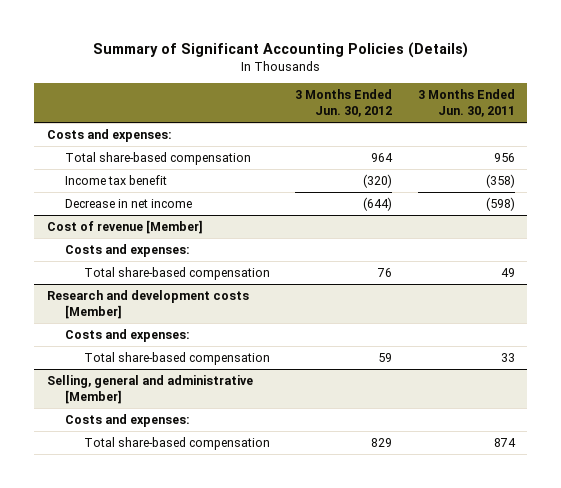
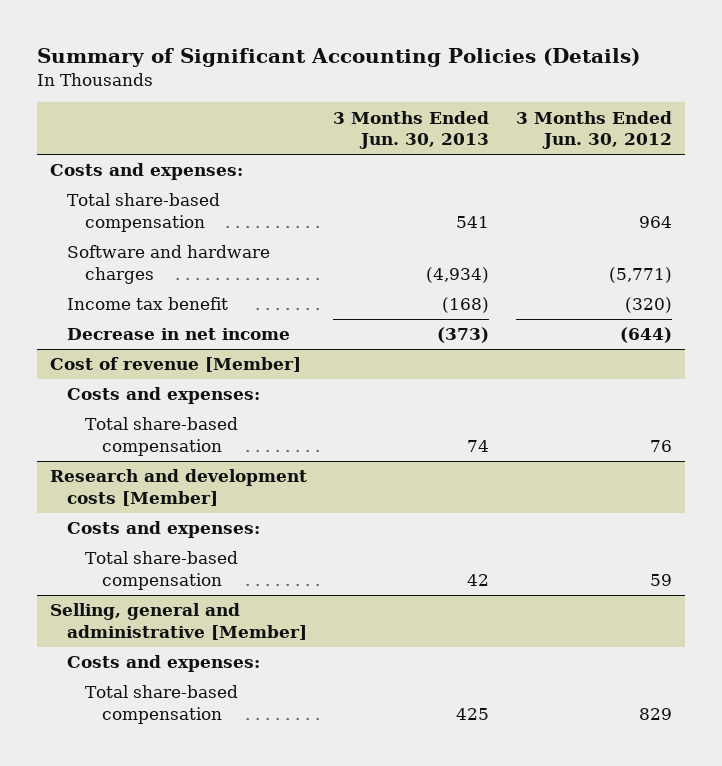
[417,89,515,118] 3 Months Ended Jun. 30, 2011 -> none
none -> [333,110,490,150] 3 Months Ended Jun. 30, 2013
none -> [67,245,271,284] Software and hardware charges

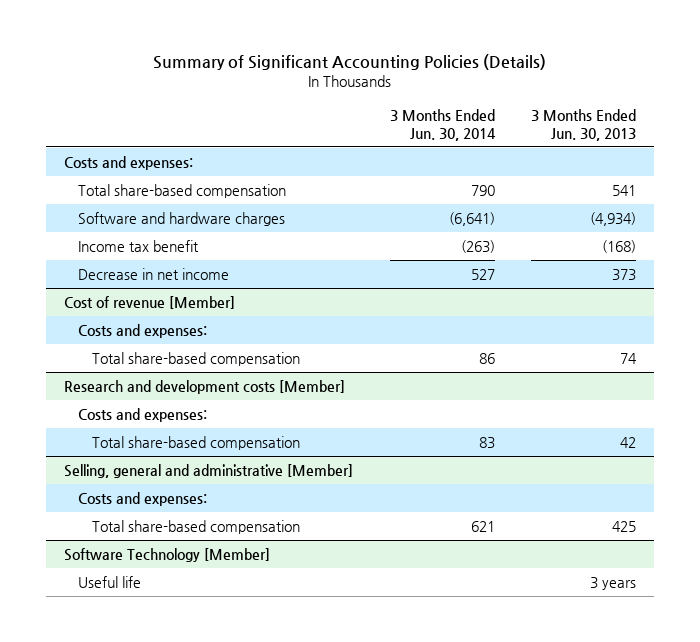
[515,110,672,150] 3 Months Ended Jun. 30, 2012 -> none
none -> [389,108,496,141] 3 Months Ended Jun. 30, 2014
[437,327,490,344] (373) -> [612,269,637,282] 373
none -> [63,548,270,563] Software Technology [Member]
none -> [77,576,141,589] Useful life

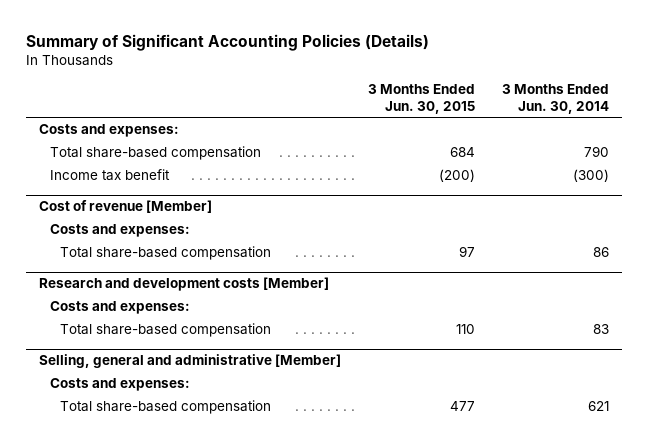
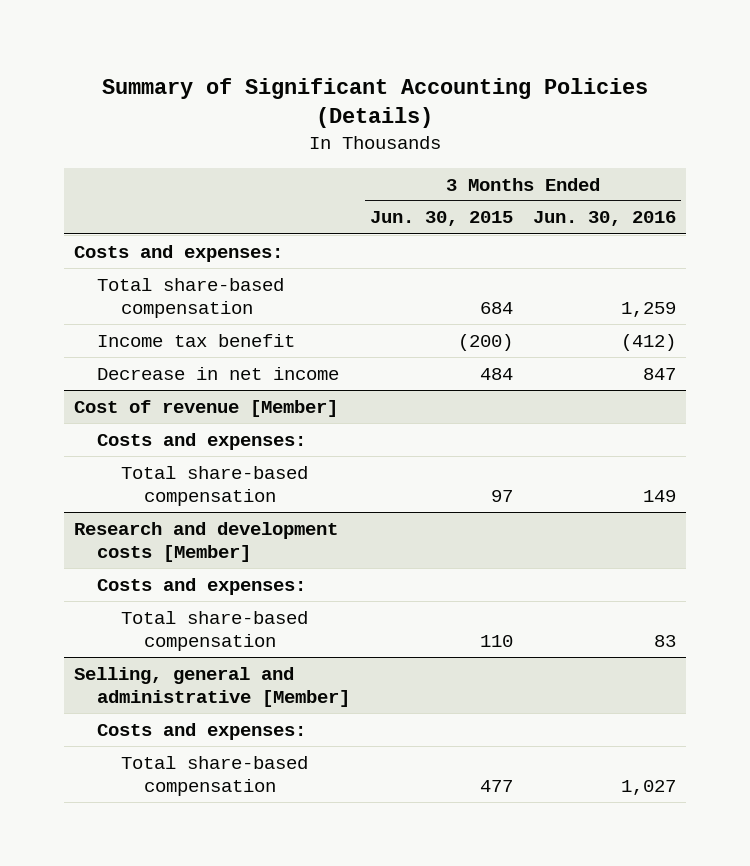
[501,84,609,114] 3 Months Ended Jun. 30, 2014 -> none
none -> [532,211,676,227] Jun. 30, 2016
none -> [97,366,340,380] Decrease in net income

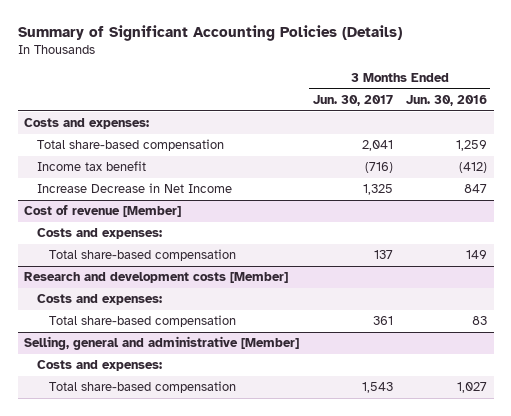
[369,211,513,227] Jun. 30, 2015 -> none
none -> [312,95,393,107] Jun. 30, 2017
[97,366,340,380] Decrease in net income -> [36,183,232,194] Increase Decrease in Net Income

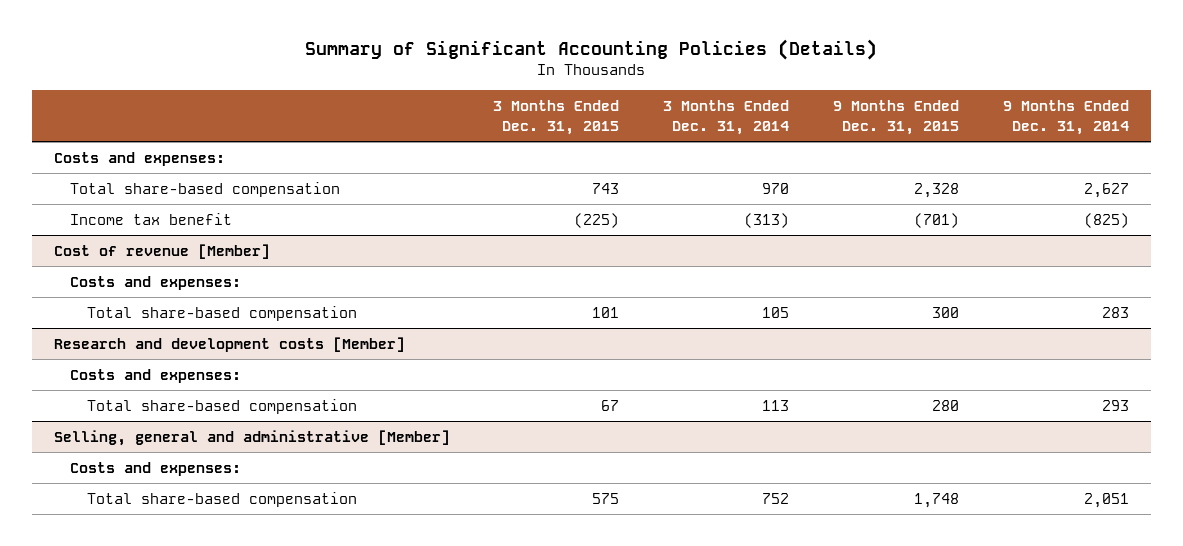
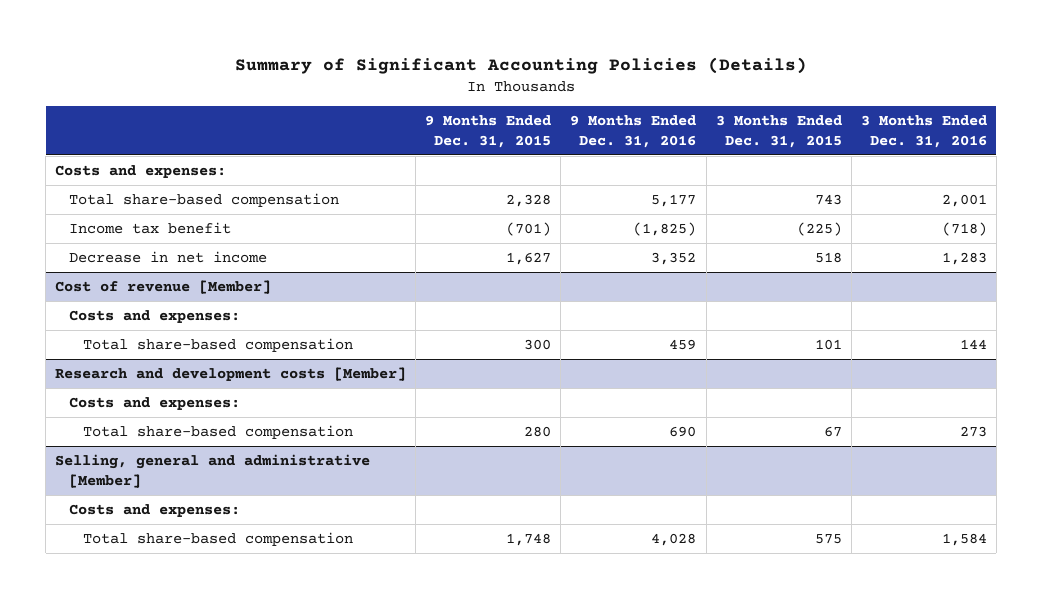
[663,100,790,135] 3 Months Ended Dec. 31, 2014 -> none
[1003,100,1130,135] 9 Months Ended Dec. 31, 2014 -> none
none -> [570,115,697,148] 9 Months Ended Dec. 31, 2016
none -> [860,115,987,148] 3 Months Ended Dec. 31, 2016
none -> [69,251,268,264] Decrease in net income

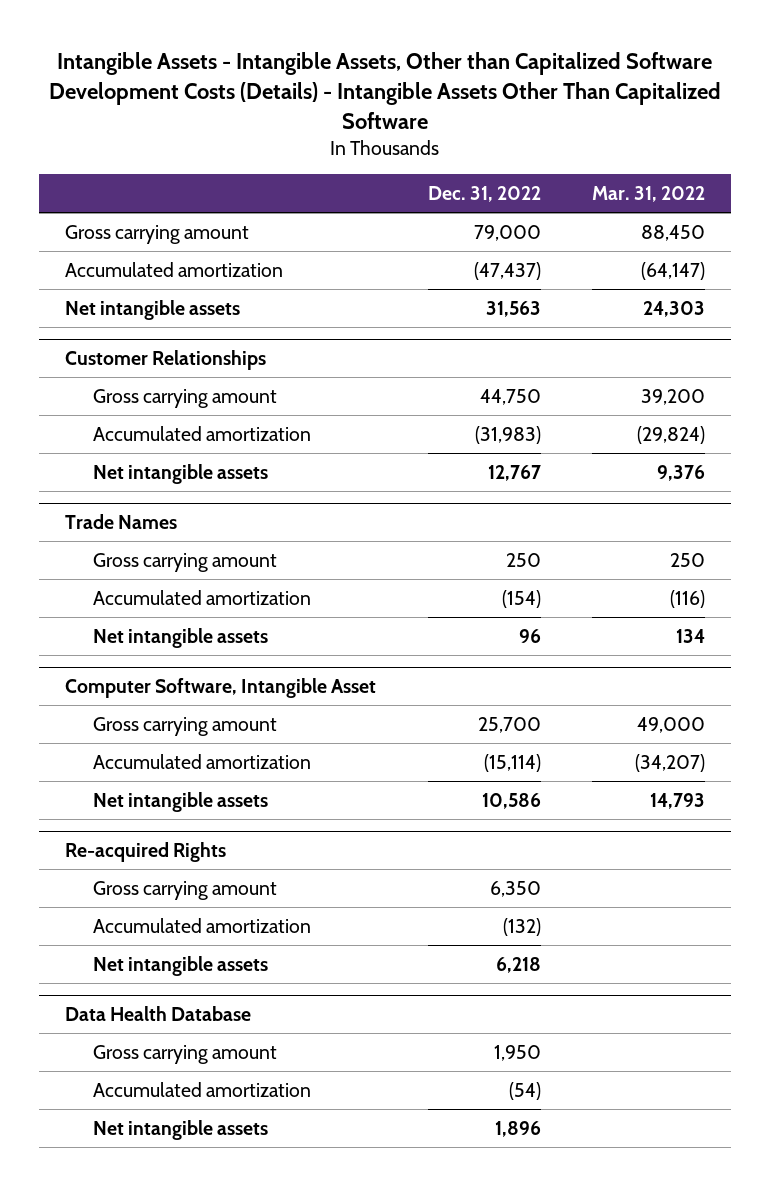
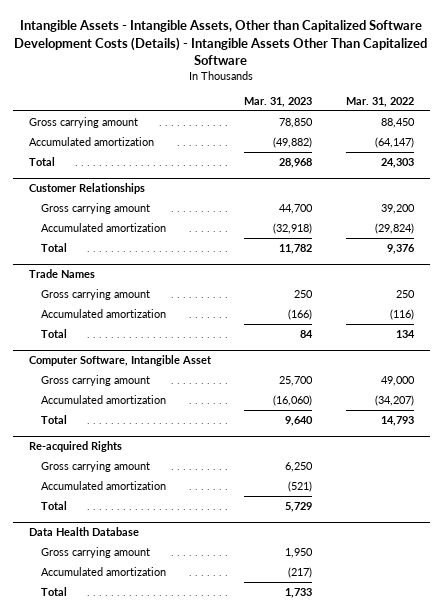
[427,185,541,202] Dec. 31, 2022 -> none
none -> [244,97,313,108] Mar. 31, 2023
[64,299,240,320] Net intangible assets -> [29,156,56,166] Total
[92,463,268,484] Net intangible assets -> [41,242,68,252] Total
[92,627,268,648] Net intangible assets -> [41,328,68,338] Total
[92,791,268,812] Net intangible assets -> [41,414,68,424] Total
[92,955,268,976] Net intangible assets -> [41,500,68,510] Total
[92,1119,268,1140] Net intangible assets -> [41,586,68,596] Total

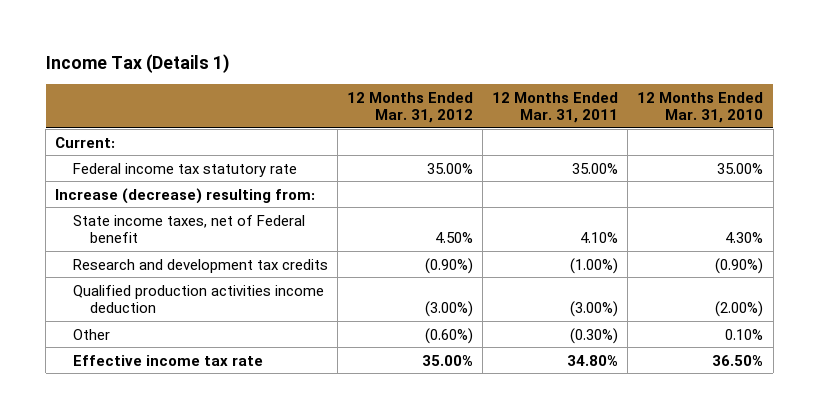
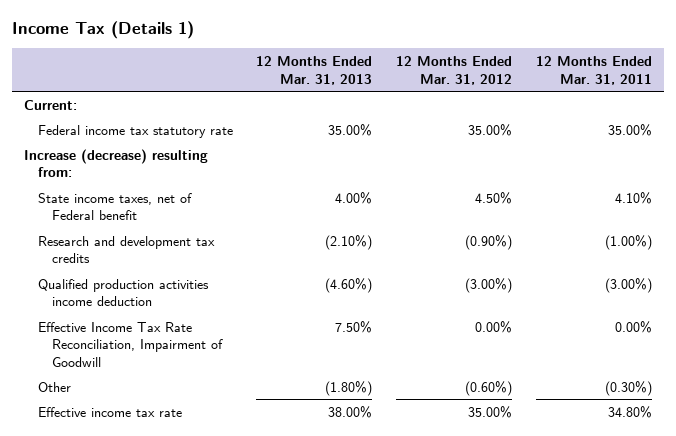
[637,91,764,124] 12 Months Ended Mar. 31, 2010 -> none
none -> [256,56,373,85] 12 Months Ended Mar. 31, 2013
none -> [37,321,223,367] Effective Income Tax Rate Reconciliation, Impairment of Goodwill

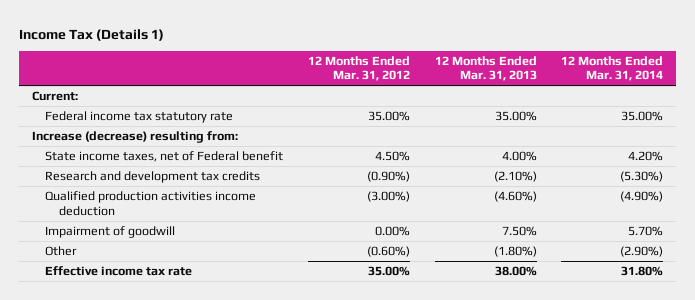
[535,56,652,85] 12 Months Ended Mar. 31, 2011 -> none
none -> [561,55,664,82] 12 Months Ended Mar. 31, 2014
[37,321,223,367] Effective Income Tax Rate Reconciliation, Impairment of Goodwill -> none
none -> [45,226,176,239] Impairment of goodwill

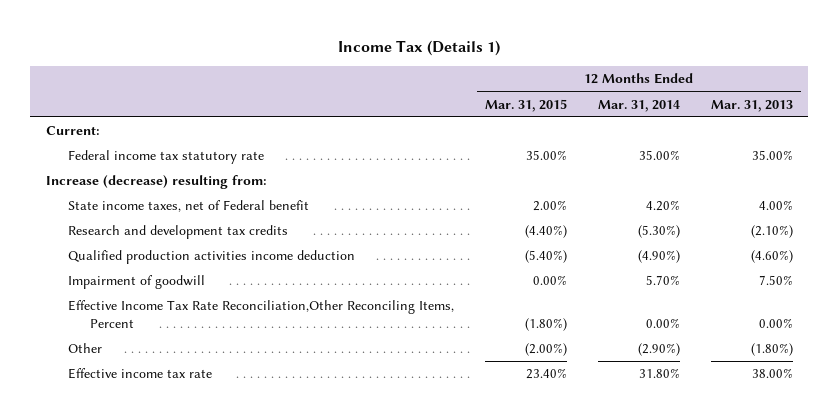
[307,55,410,82] 12 Months Ended Mar. 31, 2012 -> none
none -> [485,98,568,112] Mar. 31, 2015
none -> [68,300,455,328] Effective Income Tax Rate Reconciliation,Other Reconciling Items, Percent

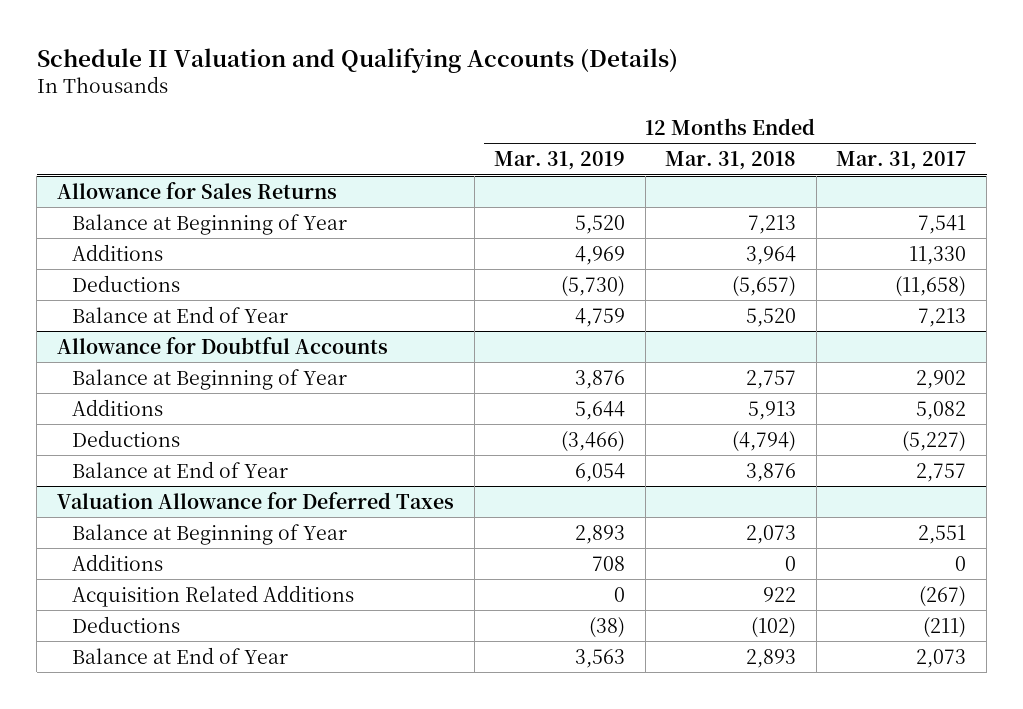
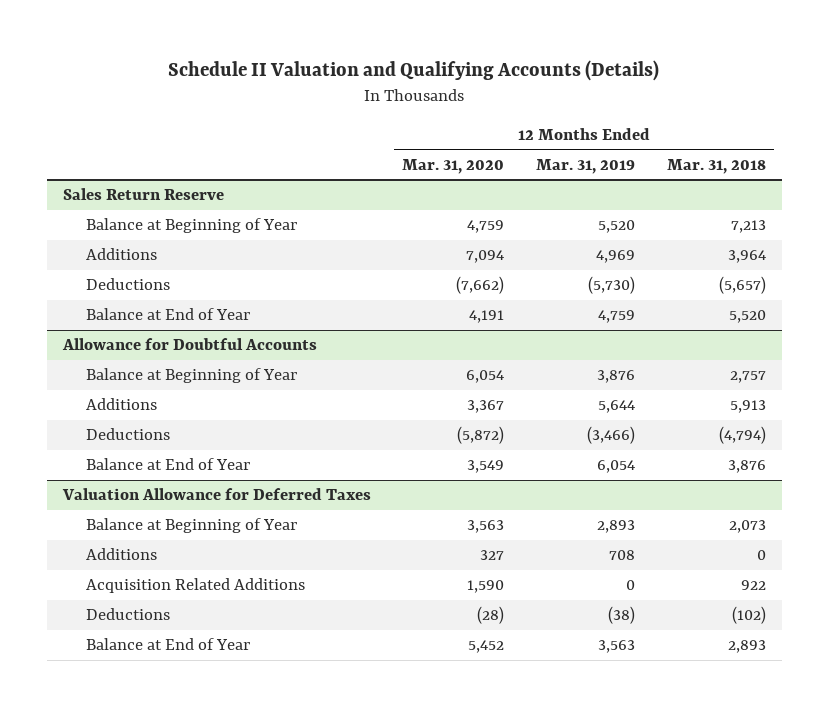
[836,151,967,171] Mar. 31, 2017 -> none
none -> [402,158,505,174] Mar. 31, 2020
[56,181,337,199] Allowance for Sales Returns -> [62,188,224,201] Sales Return Reserve

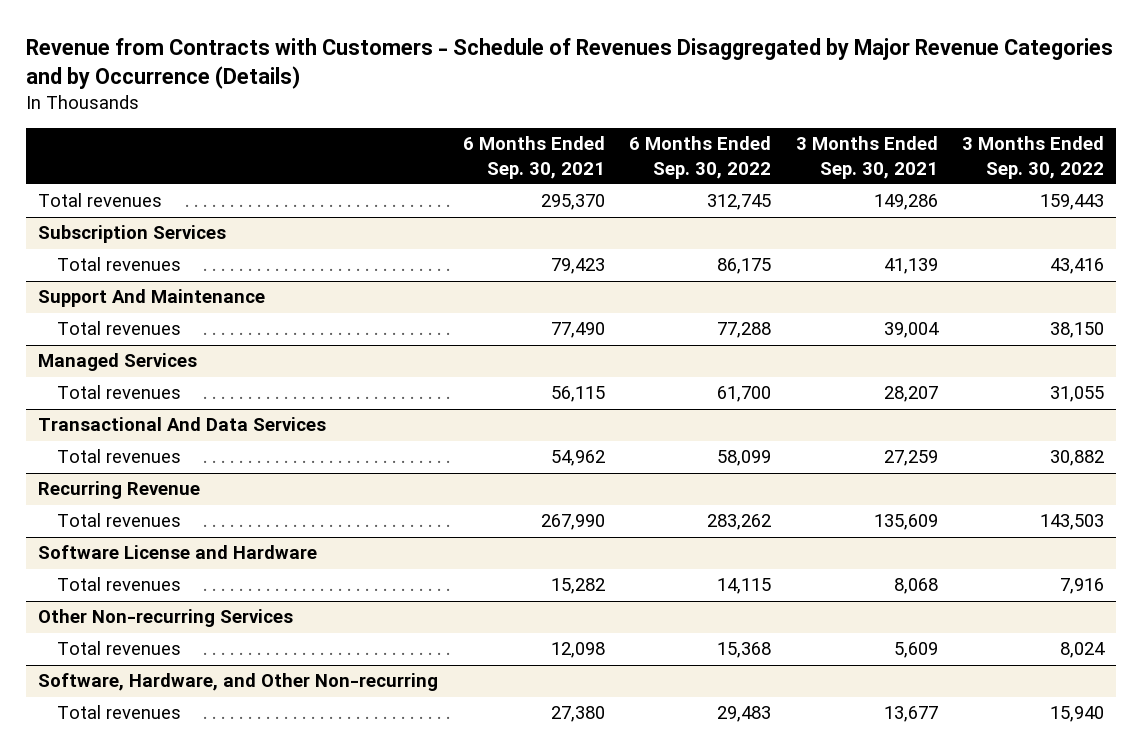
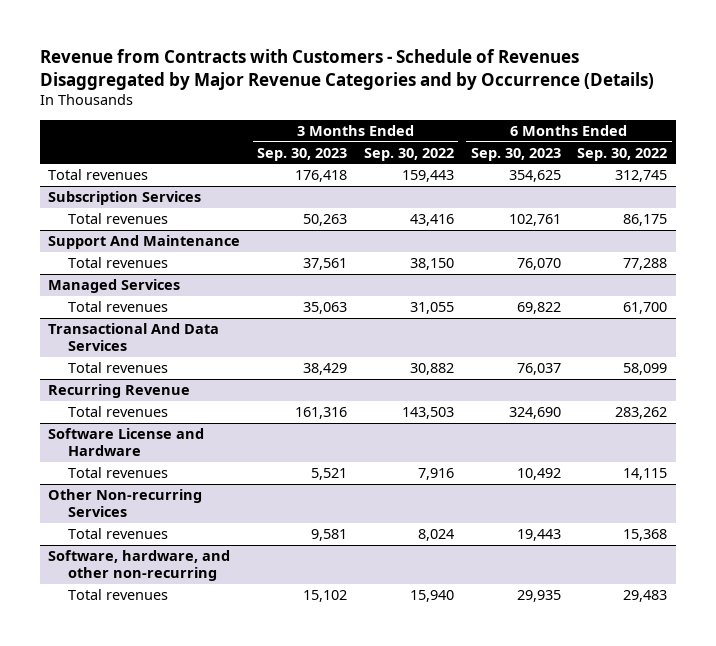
[462,136,605,179] 6 Months Ended Sep. 30, 2021 -> none
[795,136,938,179] 3 Months Ended Sep. 30, 2021 -> none
none -> [257,147,348,161] Sep. 30, 2023
none -> [470,147,561,161] Sep. 30, 2023
[38,673,439,692] Software, Hardware, and Other Non-recurring -> [48,550,231,582] Software, hardware, and other non-recurring

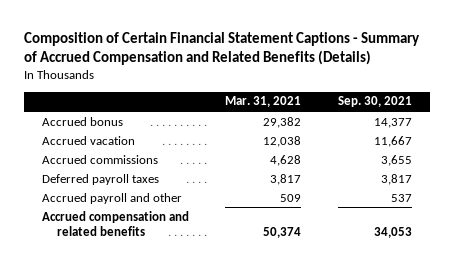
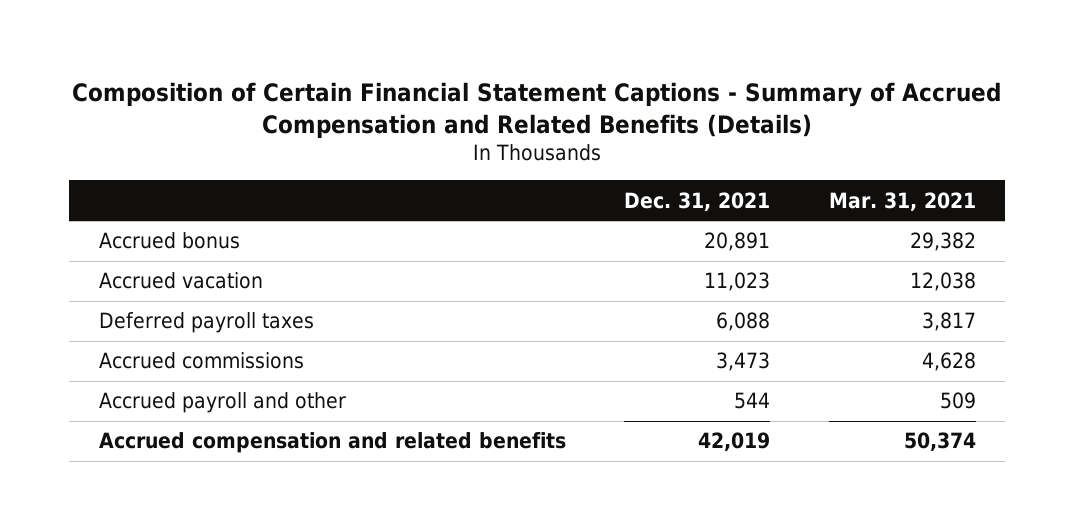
[337,96,412,108] Sep. 30, 2021 -> none
none -> [624,191,771,211] Dec. 31, 2021
[41,154,158,164] Accrued commissions -> [98,352,304,370] Accrued commissions

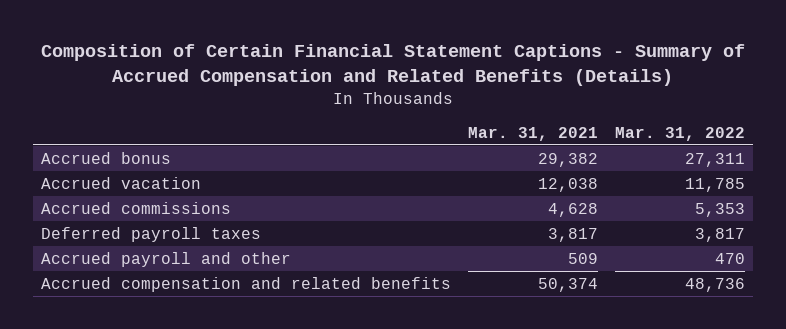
[624,191,771,211] Dec. 31, 2021 -> none
none -> [614,126,745,141] Mar. 31, 2022
[98,312,314,334] Deferred payroll taxes -> [40,226,261,242] Deferred payroll taxes

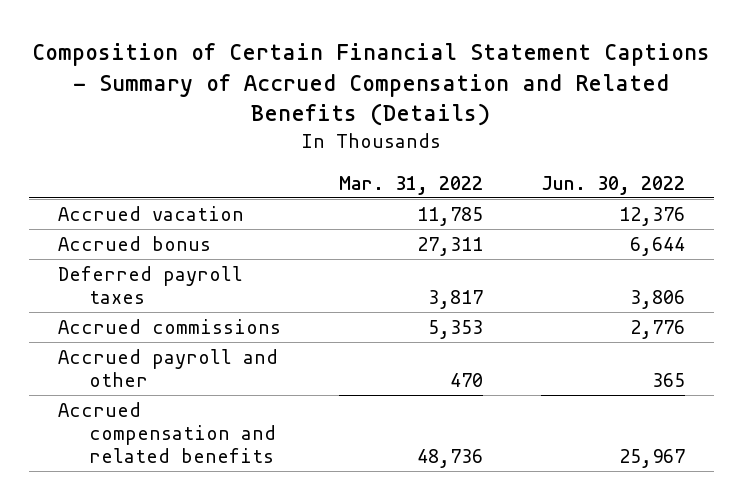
[467,126,598,141] Mar. 31, 2021 -> none
none -> [540,175,685,195] Jun. 30, 2022
[40,151,171,164] Accrued bonus -> [58,235,212,251] Accrued bonus
[40,201,231,214] Accrued commissions -> [58,318,282,334] Accrued commissions

